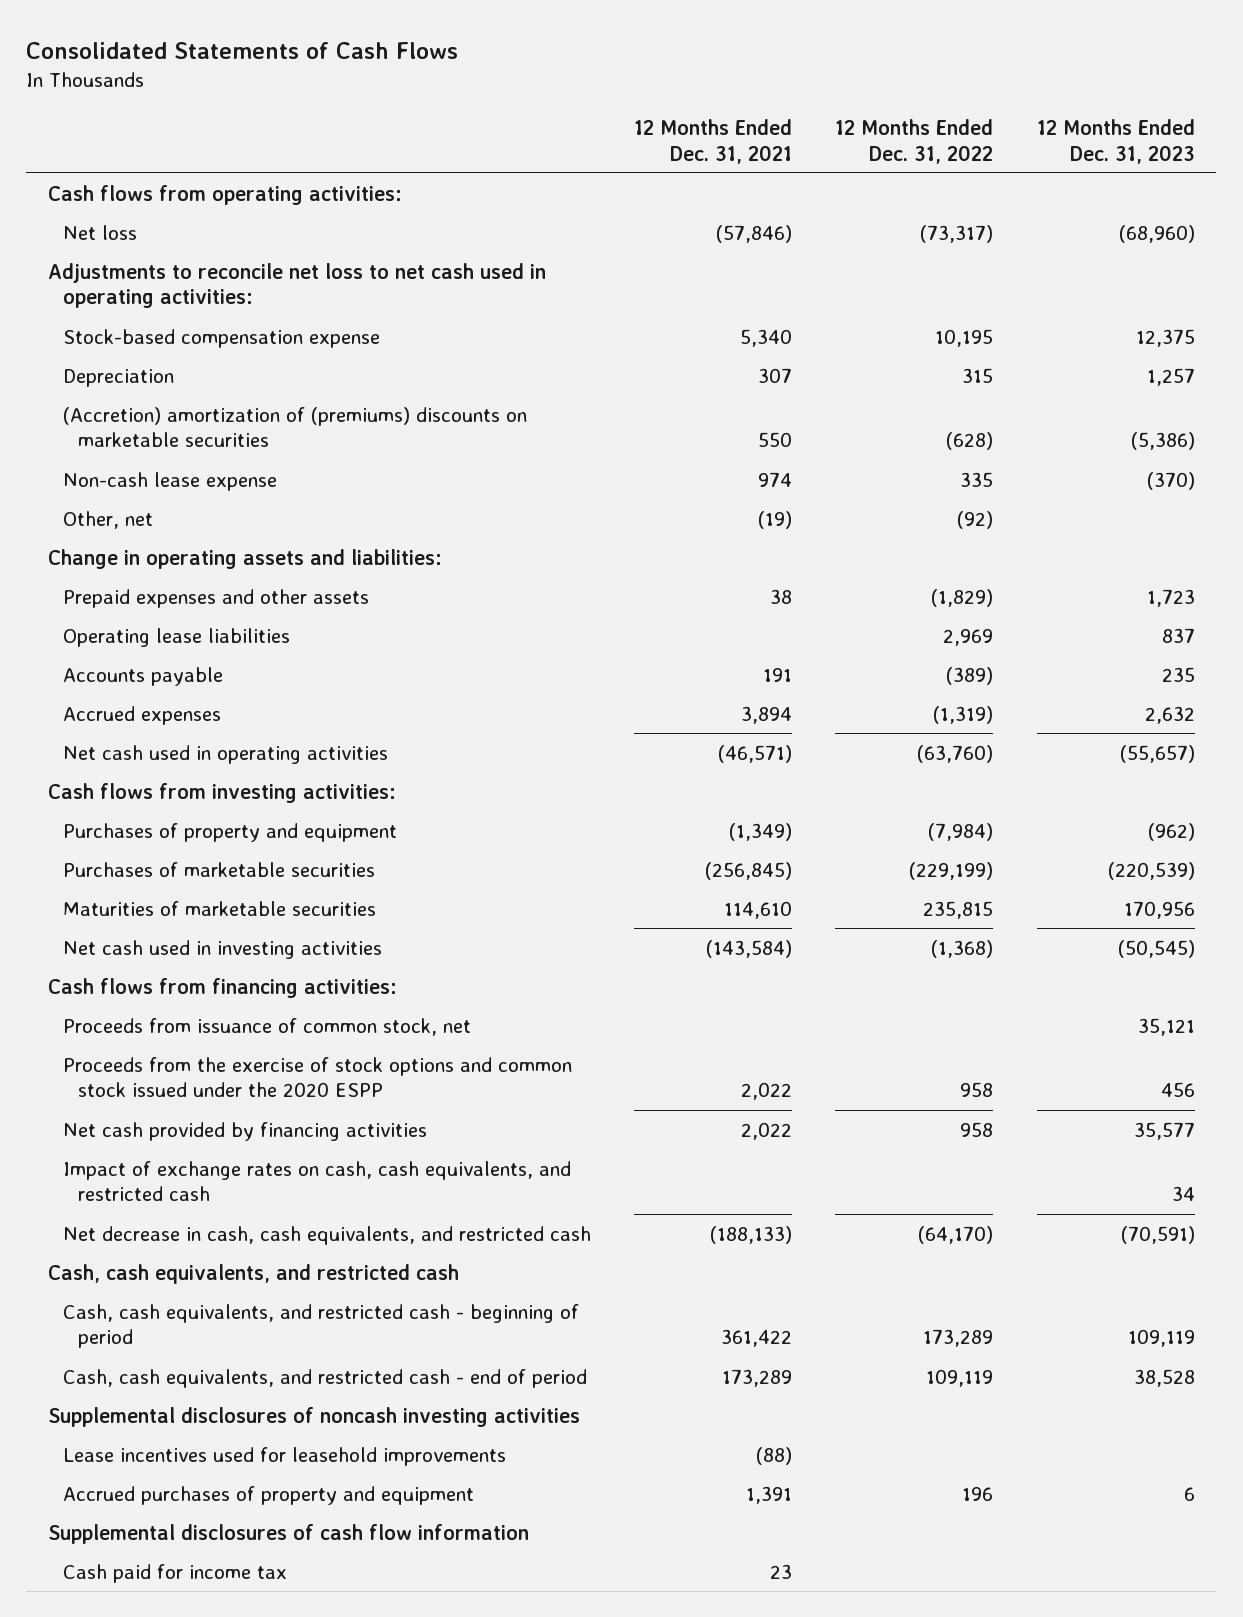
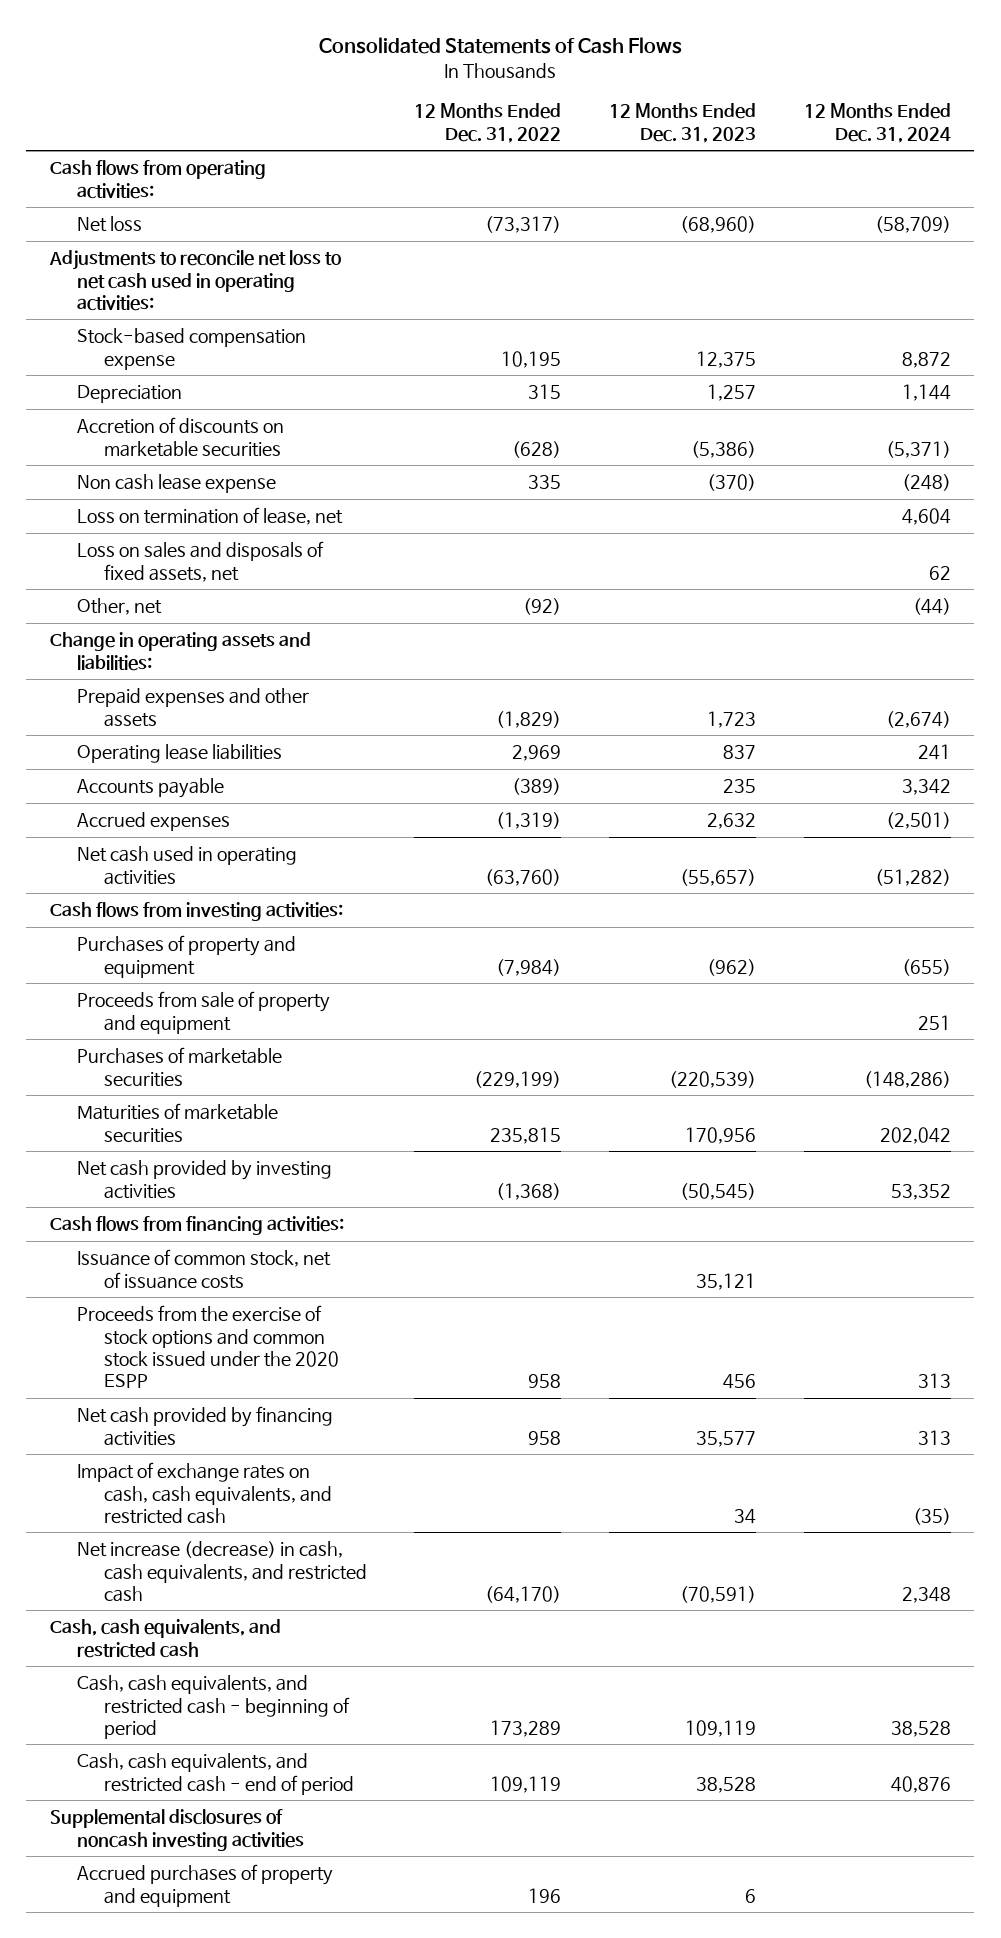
[634,118,793,164] 12 Months Ended Dec. 31, 2021 -> none
none -> [803,103,951,143] 12 Months Ended Dec. 31, 2024
[62,406,527,448] (Accretion) amortization of (premiums) discounts on marketable securities -> [76,417,284,457] Accretion of discounts on marketable securities
[62,471,277,491] Non-cash lease expense -> [76,474,276,494] Non cash lease expense
none -> [76,507,343,526] Loss on termination of lease, net
none -> [76,541,324,582] Loss on sales and disposals of fixed assets, net
none -> [76,991,330,1034] Proceeds from sale of property and equipment
[62,939,382,959] Net cash used in investing activities -> [76,1160,332,1199] Net cash provided by investing activities
[62,1017,471,1036] Proceeds from issuance of common stock, net -> [76,1249,331,1289] Issuance of common stock, net of issuance costs
[62,1225,591,1245] Net decrease in cash, cash equivalents, and restricted cash -> [76,1541,367,1602] Net increase (decrease) in cash, cash equivalents, and restricted cash
[62,1446,506,1466] Lease incentives used for leasehold improvements -> none
[47,1523,529,1544] Supplemental disclosures of cash flow information -> none
[62,1563,287,1583] Cash paid for income tax -> none

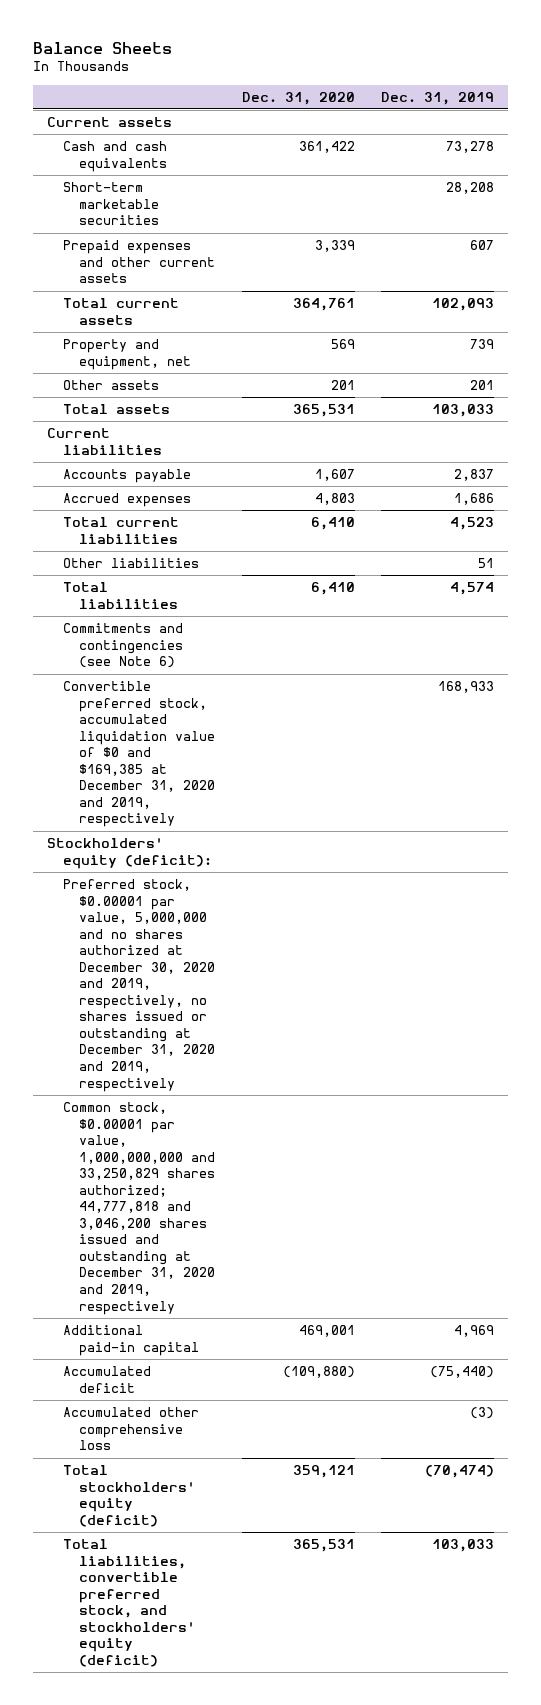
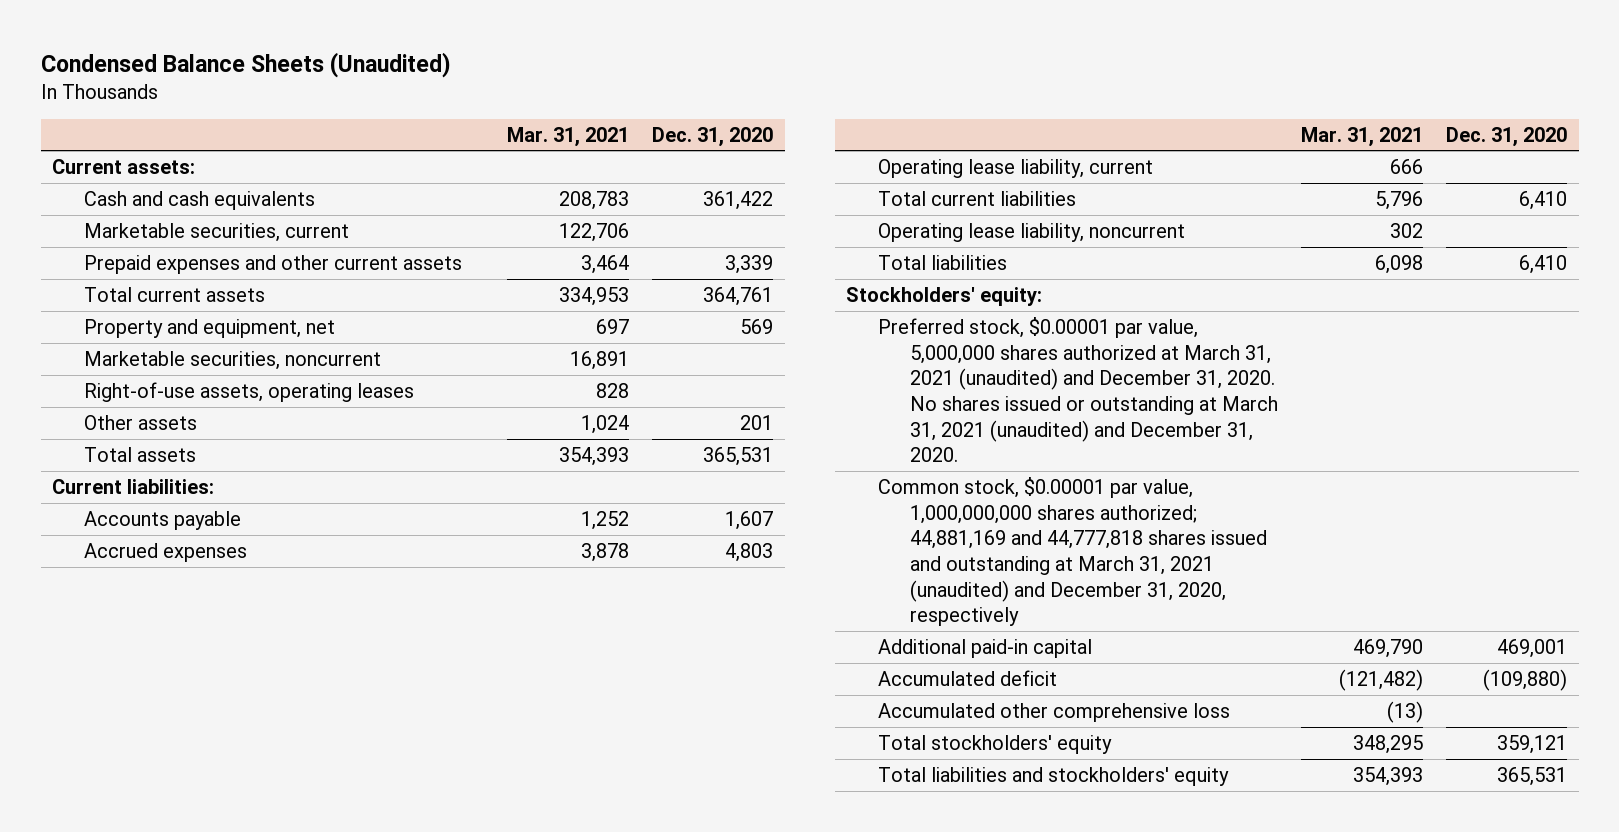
[33,41,173,54] Balance Sheets -> [40,51,451,78] Condensed Balance Sheets (Unaudited)
[381,91,495,105] Dec. 31, 2019 -> none
none -> [506,126,629,147] Mar. 31, 2021
[46,117,172,128] Current assets -> [52,158,196,174] Current assets:
[62,182,160,226] Short-term marketable securities -> none
none -> [83,222,349,242] Marketable securities, current
none -> [83,350,381,370] Marketable securities, noncurrent
none -> [83,381,414,402] Right-of-use assets, operating leases
[46,428,162,455] Current liabilities -> [52,478,215,494] Current liabilities:
none -> [878,158,1154,178] Operating lease liability, current
[62,558,199,569] Other liabilities -> none
none -> [878,222,1186,242] Operating lease liability, noncurrent
[62,623,184,669] Commitments and contingencies (see Note 6) -> none
[62,681,216,828] Convertible preferred stock, accumulated liquidation value of $0 and $169,385 at December 31, 2020 and 2019, respectively -> none
[46,838,212,869] Stockholders' equity (deficit): -> [846,286,1043,306] Stockholders' equity:
[62,879,216,1092] Preferred stock, $0.00001 par value, 5,000,000 and no shares authorized at December 30, 2020 and 2019, respectively, no shares issued or outstanding at December 31, 2020 and 2019, respectively -> [878,316,1279,463] Preferred stock, $0.00001 par value, 5,000,000 shares authorized at March 31, 2021 (unaudited) and December 31, 2020. No shares issued or outstanding at March 31, 2021 (unaudited) and December 31, 2020.
[62,1102,216,1315] Common stock, $0.00001 par value, 1,000,000,000 and 33,250,829 shares authorized; 44,777,818 and 3,046,200 shares issued and outstanding at December 31, 2020 and 2019, respectively -> [878,476,1268,627] Common stock, $0.00001 par value, 1,000,000,000 shares authorized; 44,881,169 and 44,777,818 shares issued and outstanding at March 31, 2021 (unaudited) and December 31, 2020, respectively
[62,1465,196,1527] Total stockholders' equity (deficit) -> [878,734,1113,754] Total stockholders' equity
[62,1539,196,1667] Total liabilities, convertible preferred stock, and stockholders' equity (deficit) -> [878,766,1230,786] Total liabilities and stockholders' equity

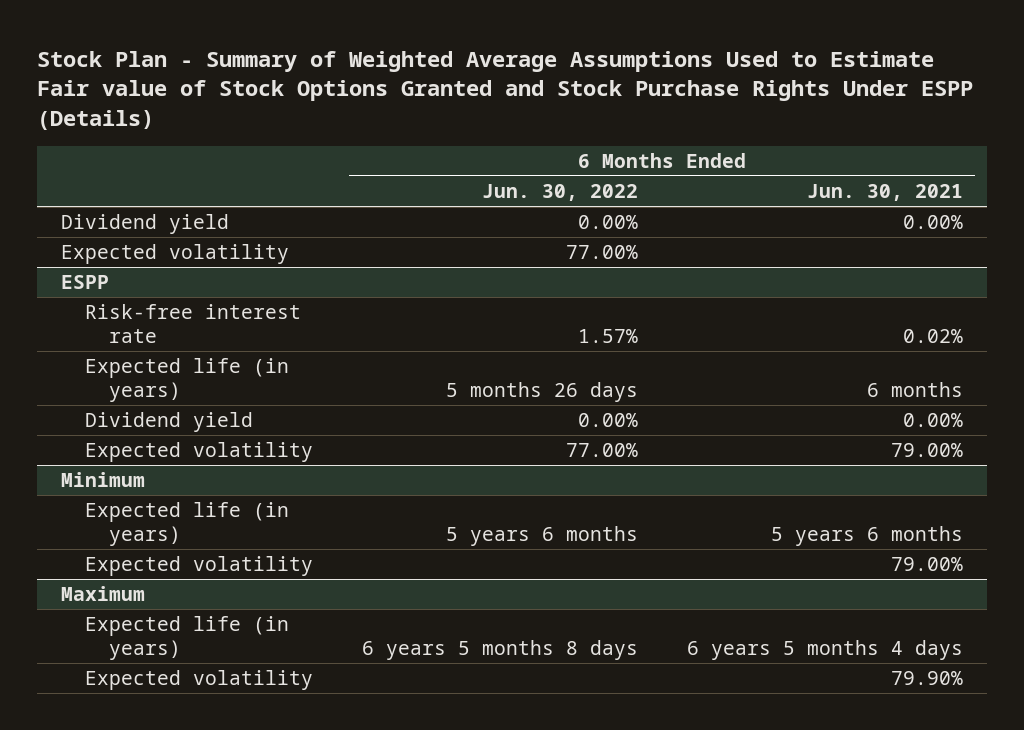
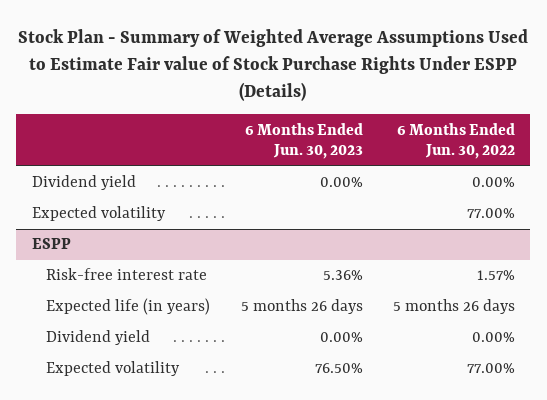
[36,50,973,131] Stock Plan - Summary of Weighted Average Assumptions Used to Estimate Fair value of Stock Options Granted and Stock Purchase Rights Under ESPP (Details) -> [18,29,529,101] Stock Plan - Summary of Weighted Average Assumptions Used to Estimate Fair value of Stock Purchase Rights Under ESPP (Details)
[806,183,963,201] Jun. 30, 2021 -> none
none -> [244,122,363,160] 6 Months Ended Jun. 30, 2023
[61,472,146,488] Minimum -> none
[84,502,289,546] Expected life (in years) -> none
[84,556,313,577] Expected volatility -> none
[61,586,146,602] Maximum -> none
[84,616,289,660] Expected life (in years) -> none
[84,670,313,691] Expected volatility -> none

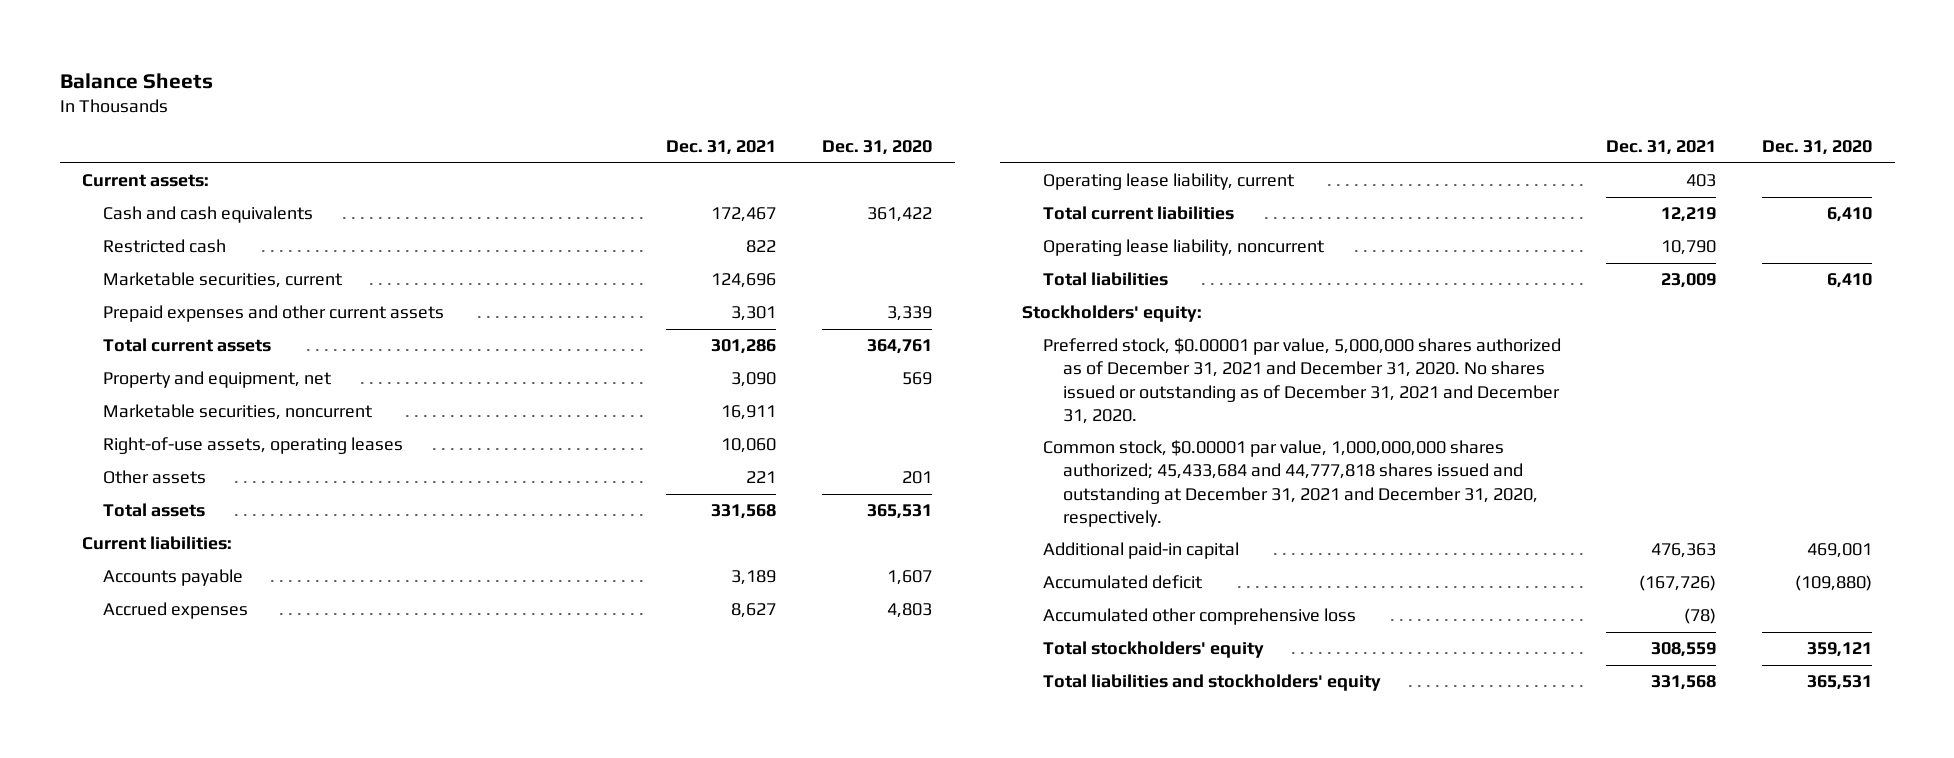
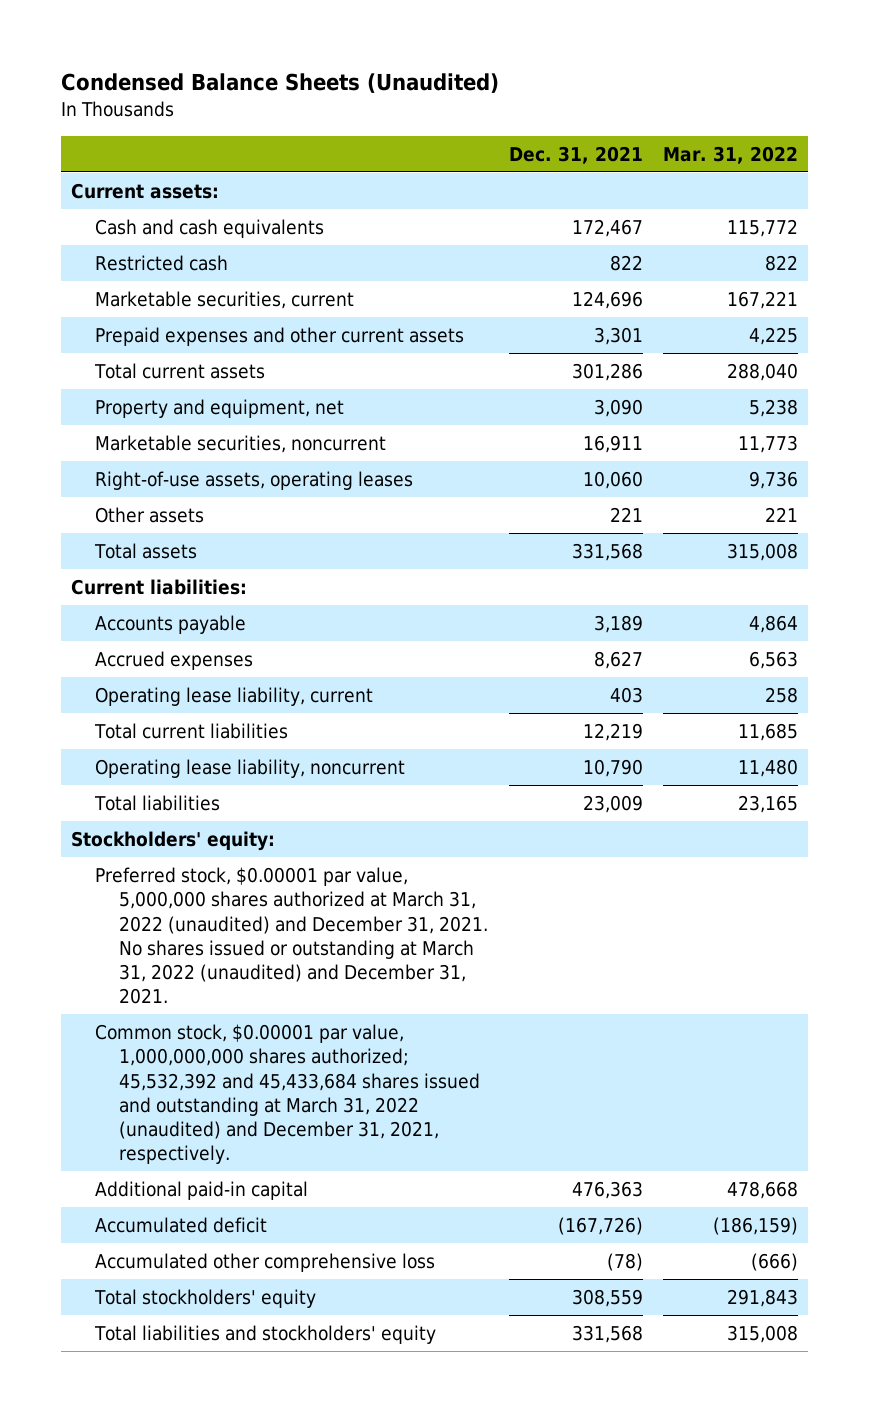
[59,72,213,89] Balance Sheets -> [60,73,499,94] Condensed Balance Sheets (Unaudited)
[821,140,932,156] Dec. 31, 2020 -> none
none -> [663,145,799,164] Mar. 31, 2022
[1042,338,1561,424] Preferred stock, $0.00001 par value, 5,000,000 shares authorized as of December 31, 2021 and December 31, 2020. No shares issued or outstanding as of December 31, 2021 and December 31, 2020. -> [95,866,489,1005] Preferred stock, $0.00001 par value, 5,000,000 shares authorized at March 31, 2022 (unaudited) and December 31, 2021. No shares issued or outstanding at March 31, 2022 (unaudited) and December 31, 2021.
[1042,440,1539,527] Common stock, $0.00001 par value, 1,000,000,000 shares authorized; 45,433,684 and 44,777,818 shares issued and outstanding at December 31, 2021 and December 31, 2020, respectively. -> [95,1023,481,1165] Common stock, $0.00001 par value, 1,000,000,000 shares authorized; 45,532,392 and 45,433,684 shares issued and outstanding at March 31, 2022 (unaudited) and December 31, 2021, respectively.

